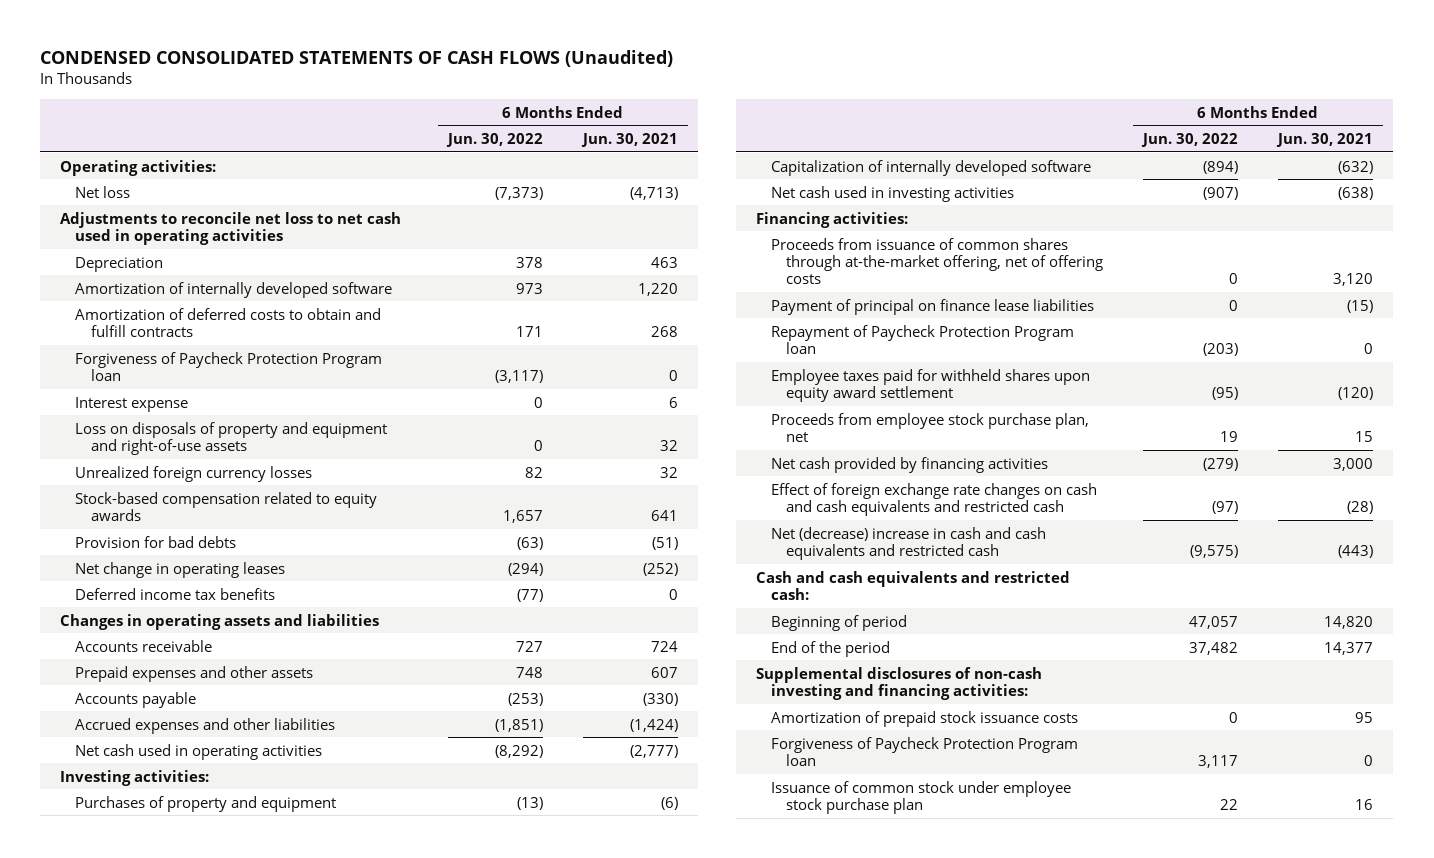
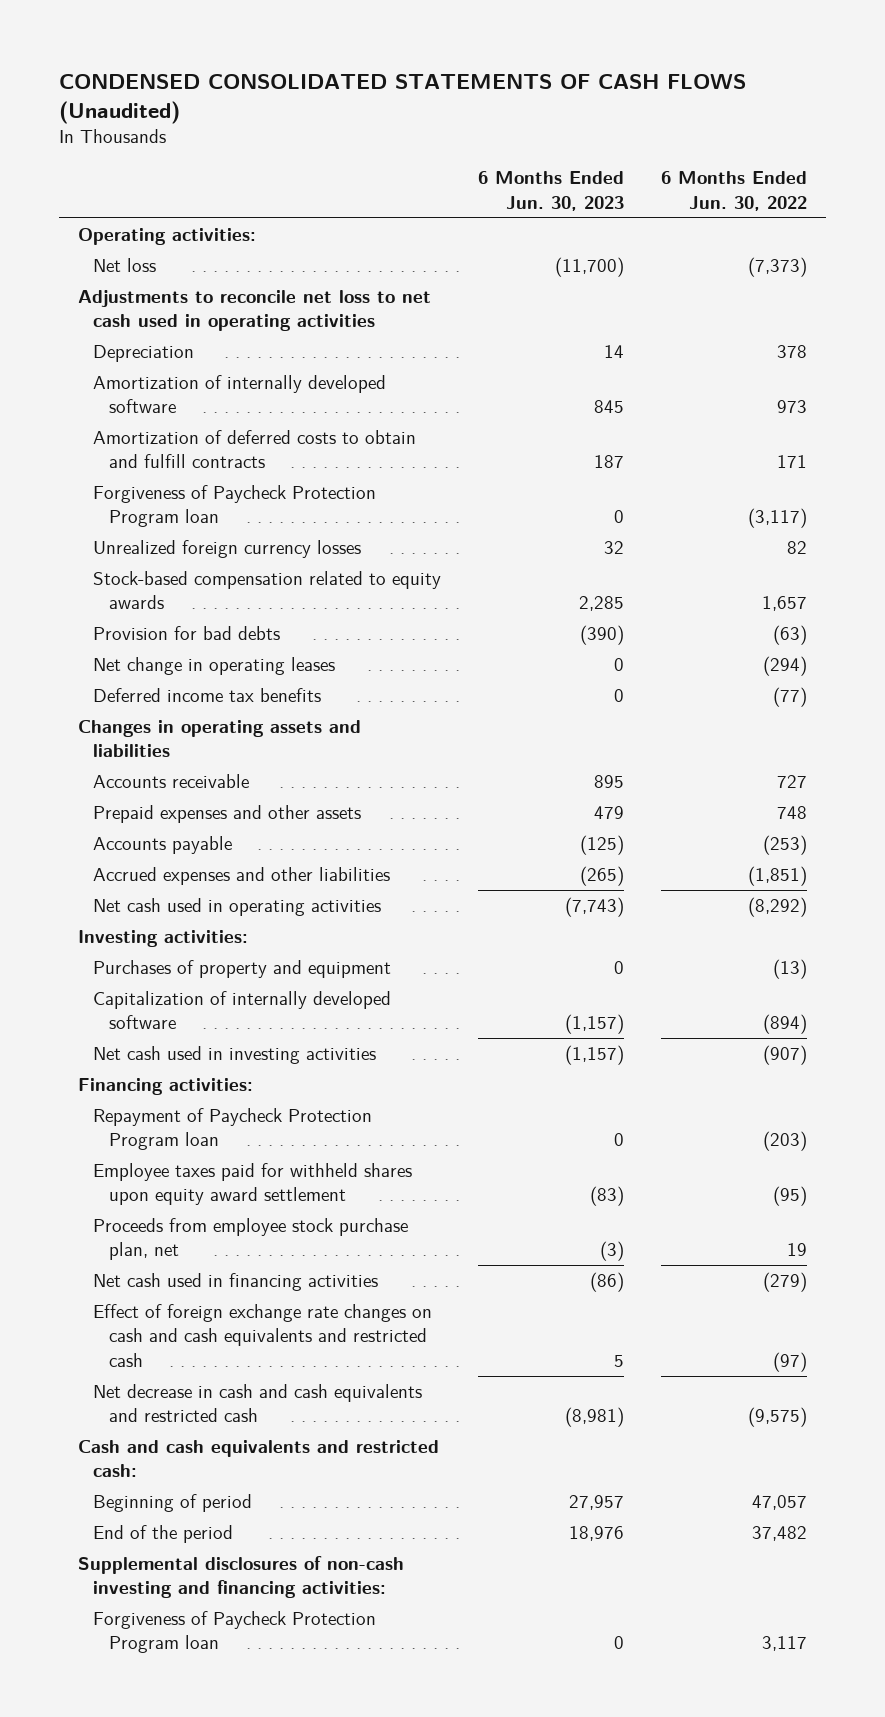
[580,133,678,148] Jun. 30, 2021 -> none
none -> [478,171,625,211] 6 Months Ended Jun. 30, 2023
[75,396,189,412] Interest expense -> none
[75,421,388,456] Loss on disposals of property and equipment and right-of-use assets -> none
[770,237,1104,285] Proceeds from issuance of common shares through at-the-market offering, net of offering costs -> none
[770,298,1094,315] Payment of principal on finance lease liabilities -> none
[770,456,1048,473] Net cash provided by financing activities -> [93,1273,379,1292] Net cash used in financing activities
[770,526,1046,561] Net (decrease) increase in cash and cash equivalents and restricted cash -> [93,1384,423,1423] Net decrease in cash and cash equivalents and restricted cash
[770,710,1078,727] Amortization of prepaid stock issuance costs -> none
[770,780,1071,815] Issuance of common stock under employee stock purchase plan -> none

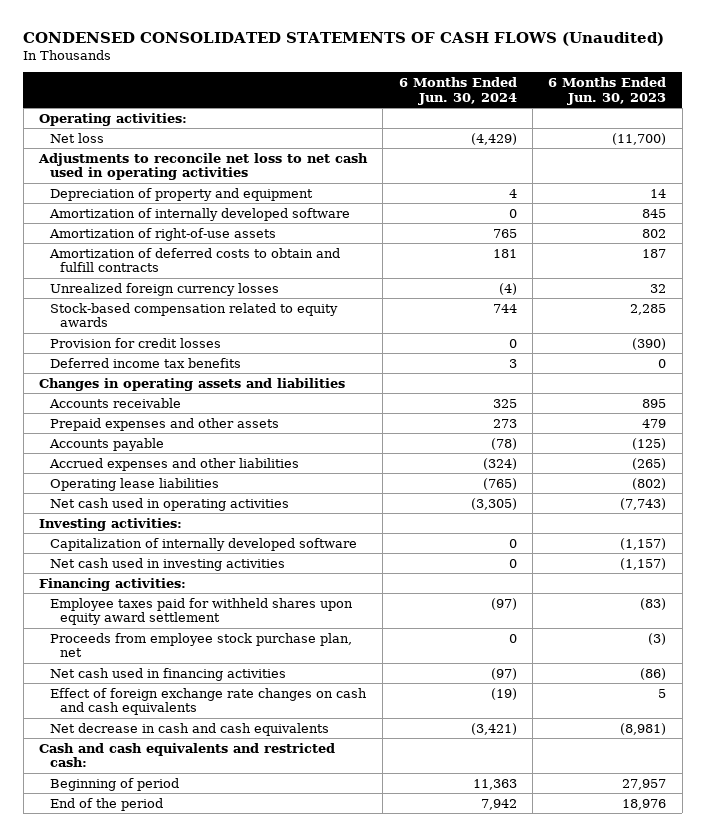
[661,171,808,211] 6 Months Ended Jun. 30, 2022 -> none
none -> [398,76,517,105] 6 Months Ended Jun. 30, 2024
[93,345,195,363] Depreciation -> [49,187,313,201] Depreciation of property and equipment
none -> [48,227,276,241] Amortization of right-of-use assets
[93,485,377,528] Forgiveness of Paycheck Protection Program loan -> none
[93,657,336,676] Net change in operating leases -> none
[93,626,281,641] Provision for bad debts -> [49,337,221,348] Provision for credit losses
none -> [49,477,219,491] Operating lease liabilities
[93,960,392,979] Purchases of property and equipment -> none
[93,1108,373,1151] Repayment of Paycheck Protection Program loan -> none
[93,1304,433,1367] Effect of foreign exchange rate changes on cash and cash equivalents and restricted cash -> [49,687,367,716] Effect of foreign exchange rate changes on cash and cash equivalents
[93,1384,423,1423] Net decrease in cash and cash equivalents and restricted cash -> [49,722,329,736] Net decrease in cash and cash equivalents
[77,1556,404,1599] Supplemental disclosures of non-cash investing and financing activities: -> none
[93,1611,377,1654] Forgiveness of Paycheck Protection Program loan -> none

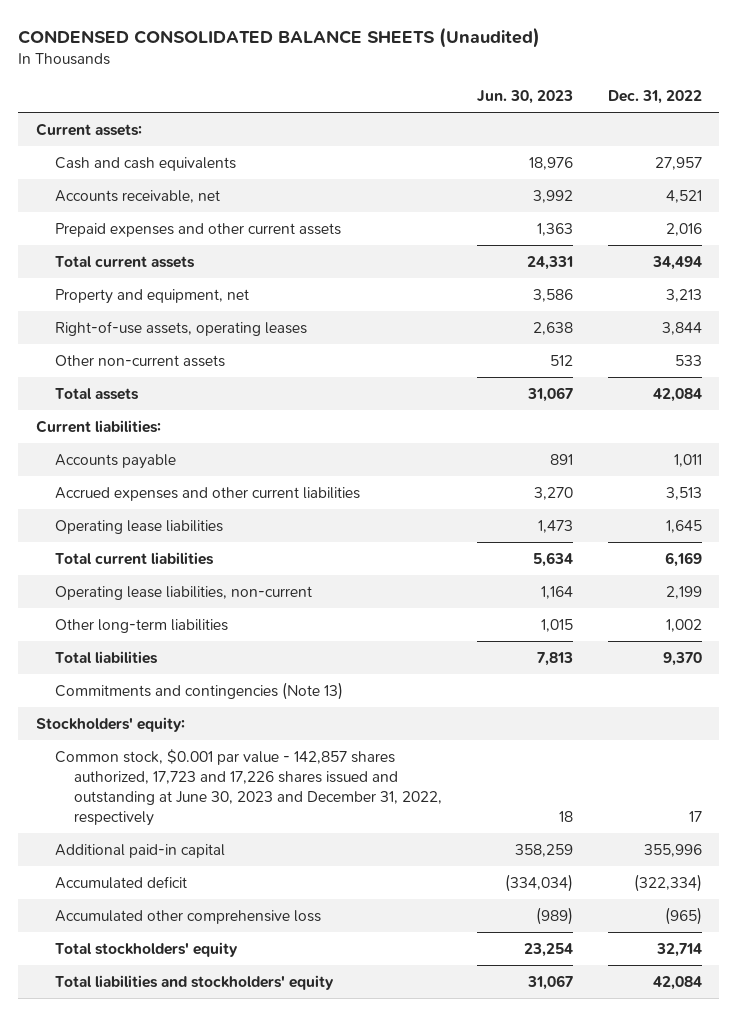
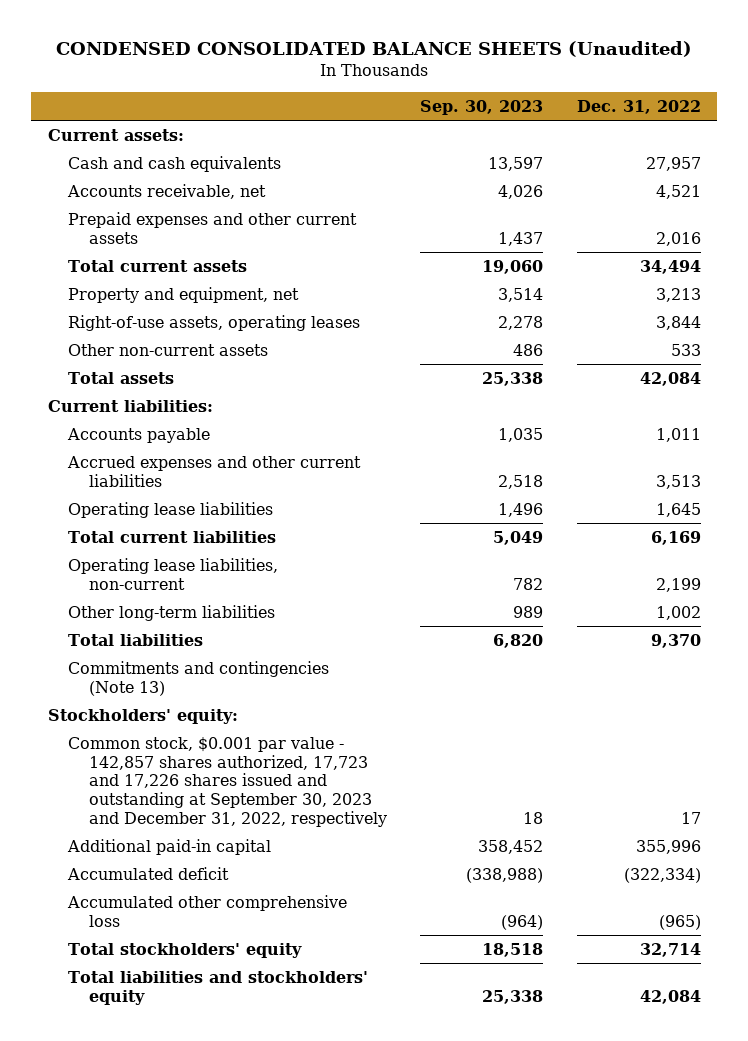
[476,90,573,105] Jun. 30, 2023 -> none
none -> [420,99,544,115] Sep. 30, 2023
[54,748,443,827] Common stock, $0.001 par value - 142,857 shares authorized, 17,723 and 17,226 shares issued and outstanding at June 30, 2023 and December 31, 2022, respectively -> [68,736,388,827] Common stock, $0.001 par value - 142,857 shares authorized, 17,723 and 17,226 shares issued and outstanding at September 30, 2023 and December 31, 2022, respectively

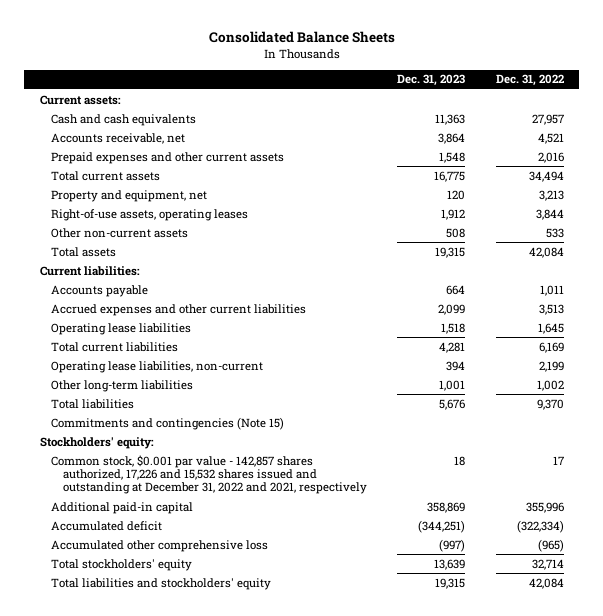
[56,41,693,58] CONDENSED CONSOLIDATED BALANCE SHEETS (Unaudited) -> [208,31,395,44] Consolidated Balance Sheets
[420,99,544,115] Sep. 30, 2023 -> none
none -> [397,74,466,87] Dec. 31, 2023
[68,660,330,696] Commitments and contingencies (Note 13) -> [51,416,285,430] Commitments and contingencies (Note 15)
[68,736,388,827] Common stock, $0.001 par value - 142,857 shares authorized, 17,723 and 17,226 shares issued and outstanding at September 30, 2023 and December 31, 2022, respectively -> [51,454,367,495] Common stock, $0.001 par value - 142,857 shares authorized, 17,226 and 15,532 shares issued and outstanding at December 31, 2022 and 2021, respectively

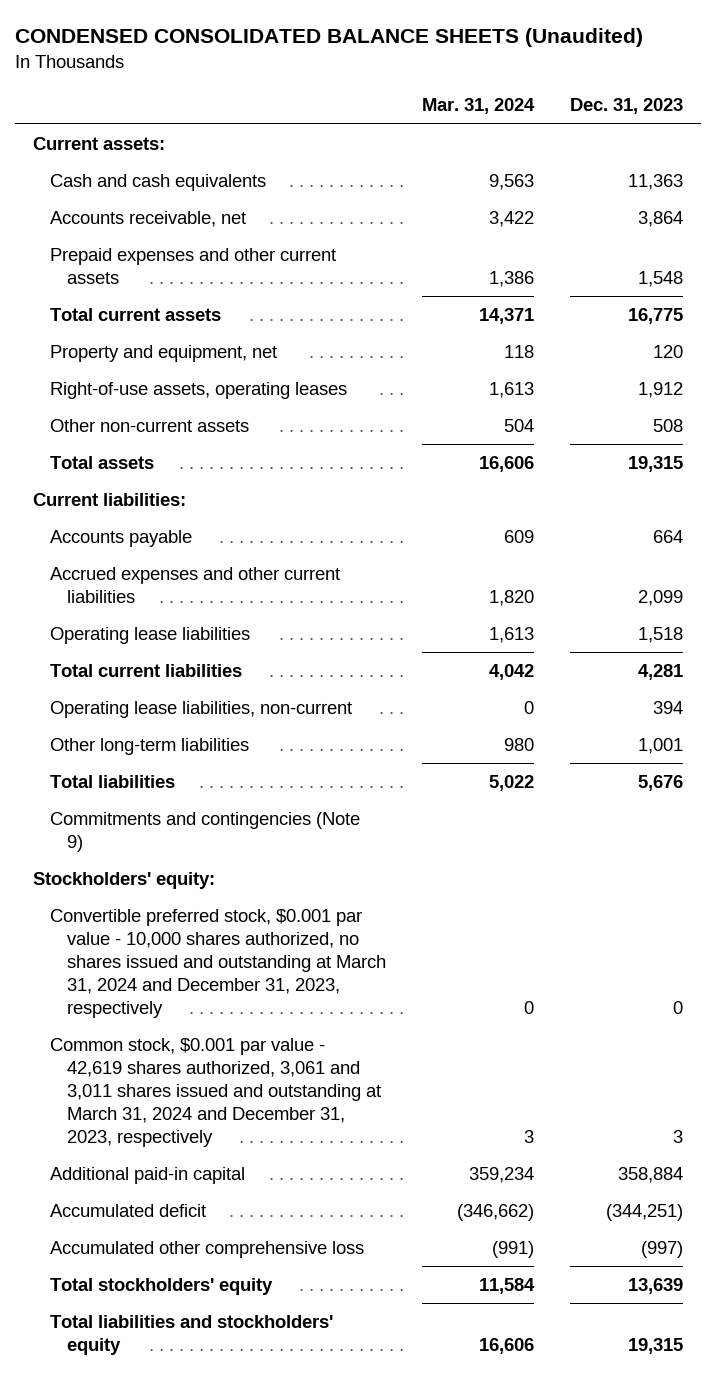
[208,31,395,44] Consolidated Balance Sheets -> [14,28,643,48] CONDENSED CONSOLIDATED BALANCE SHEETS (Unaudited)
[495,74,564,87] Dec. 31, 2022 -> none
none -> [422,98,536,115] Mar. 31, 2024
[51,416,285,430] Commitments and contingencies (Note 15) -> [50,811,361,852] Commitments and contingencies (Note 9)
none -> [50,908,387,1019] Convertible preferred stock, $0.001 par value - 10,000 shares authorized, no shares issued and outstanding at March 31, 2024 and December 31, 2023, respectively
[51,454,367,495] Common stock, $0.001 par value - 142,857 shares authorized, 17,226 and 15,532 shares issued and outstanding at December 31, 2022 and 2021, respectively -> [50,1037,382,1148] Common stock, $0.001 par value - 42,619 shares authorized, 3,061 and 3,011 shares issued and outstanding at March 31, 2024 and December 31, 2023, respectively
[454,455,466,466] 18 -> [673,1130,684,1144] 3
[427,501,466,513] 358,869 -> [618,1166,684,1183] 358,884

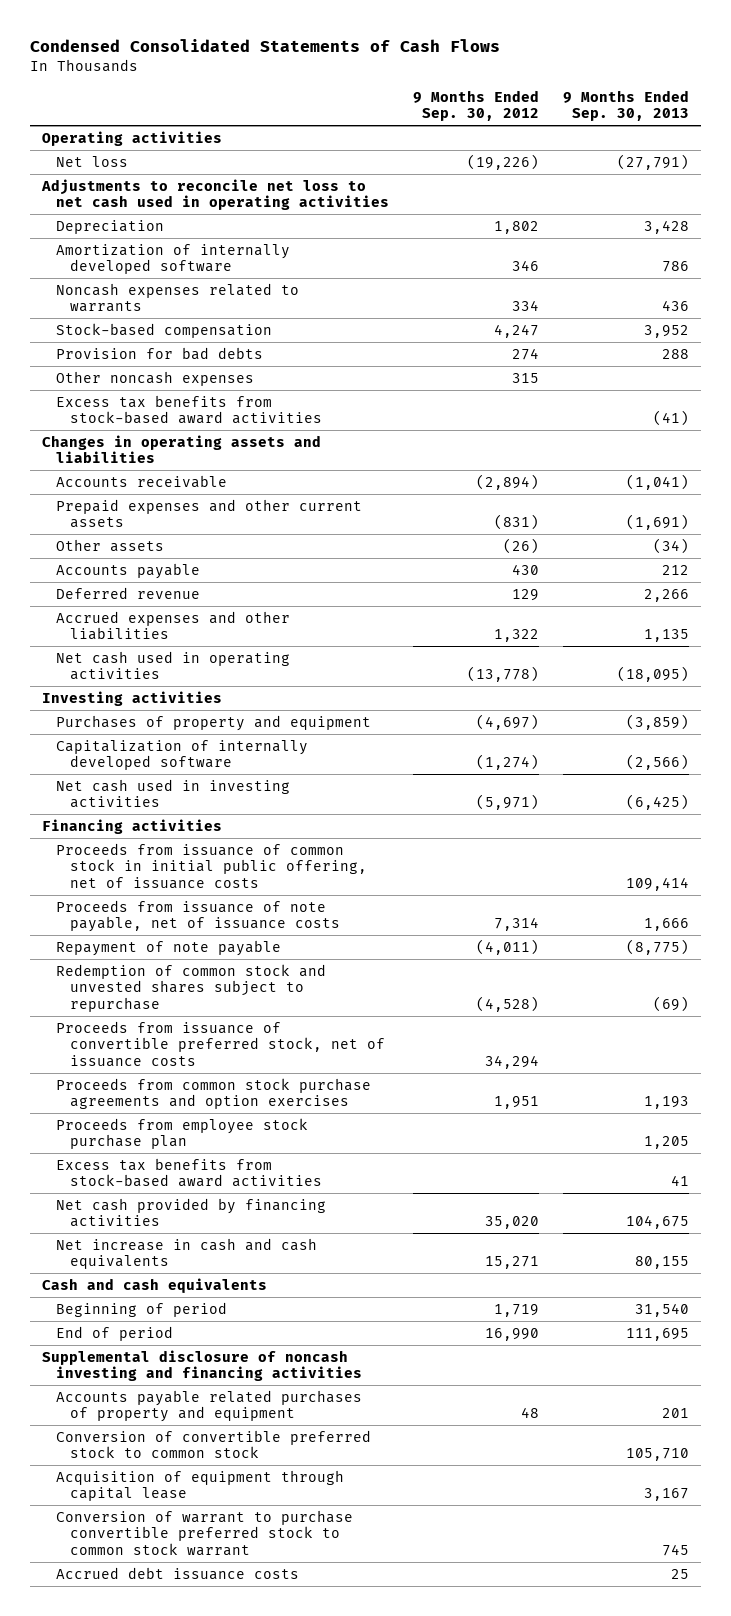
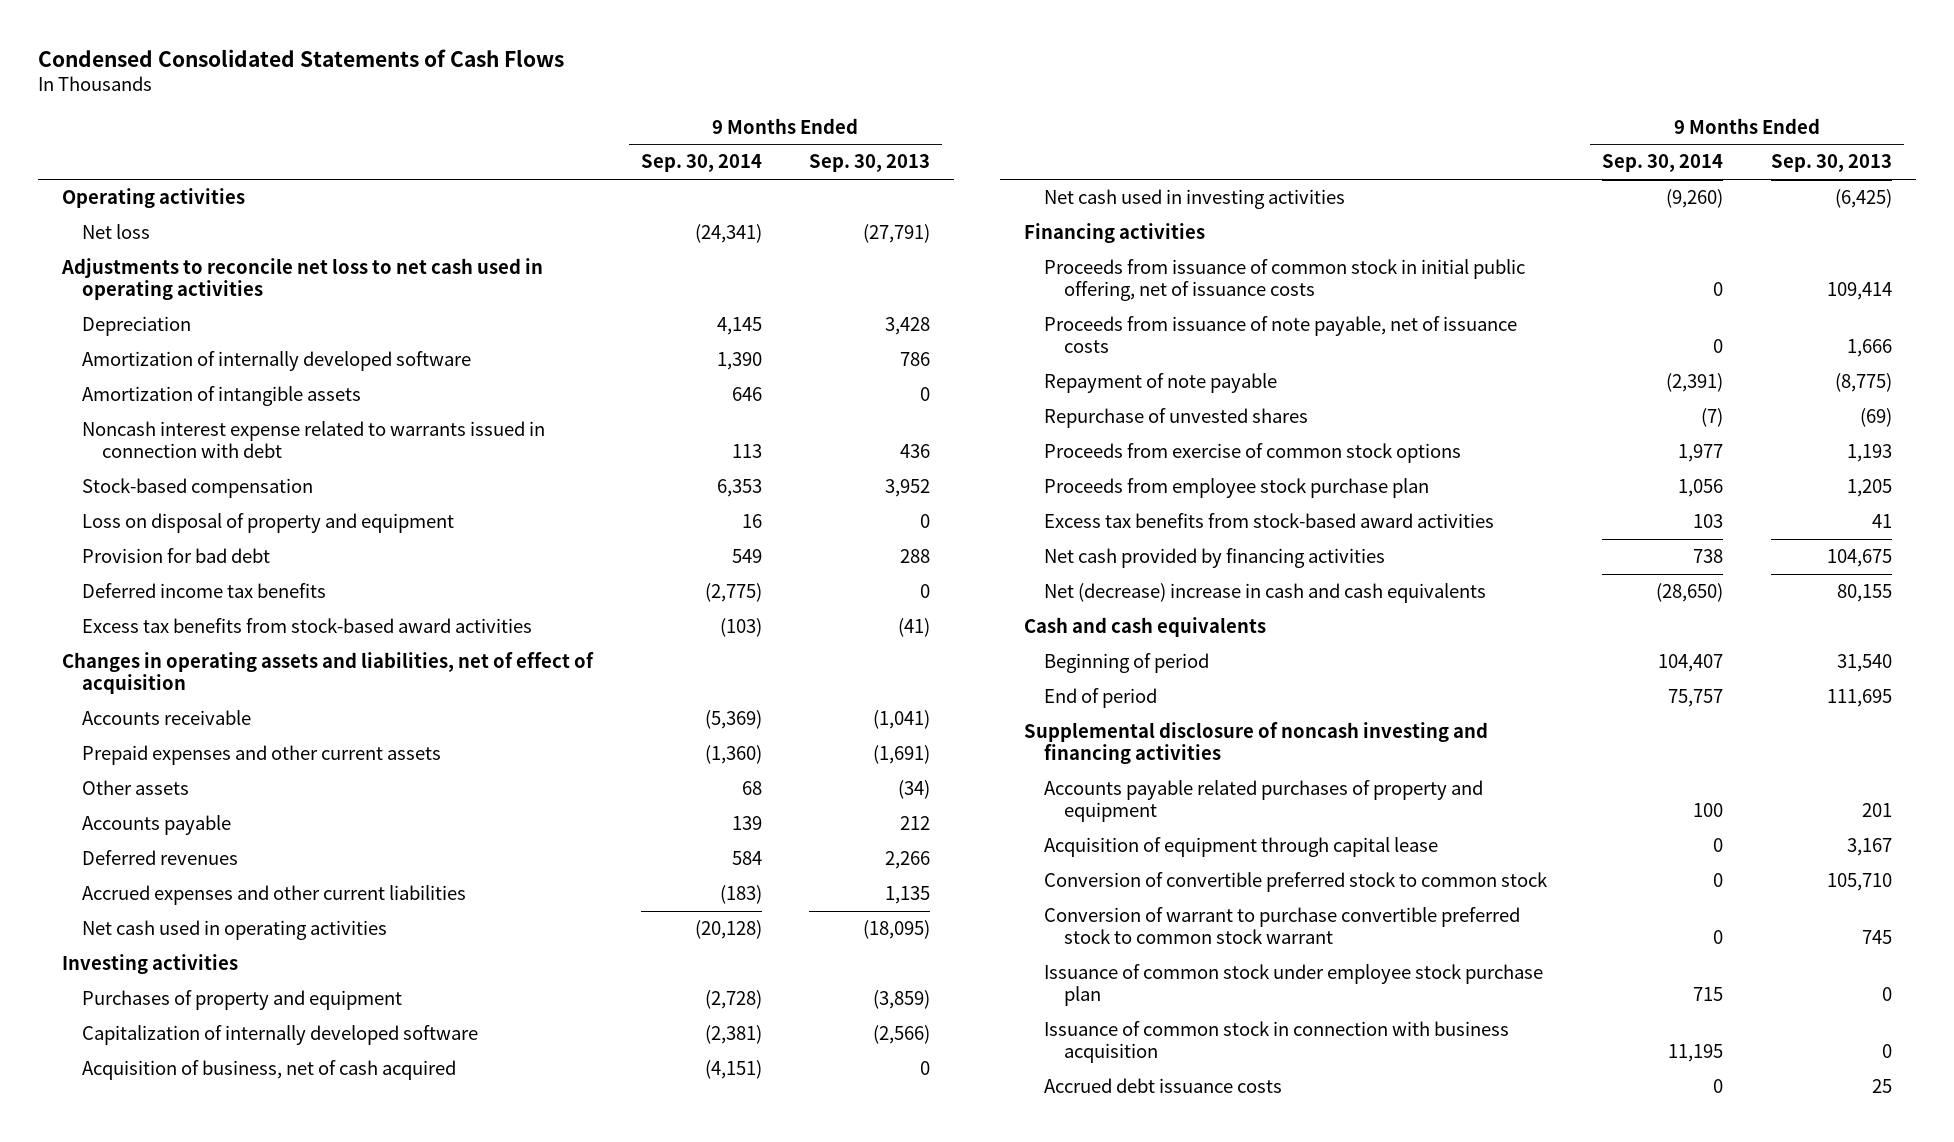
[412,89,539,122] 9 Months Ended Sep. 30, 2012 -> none
none -> [640,154,762,173] Sep. 30, 2014
none -> [82,386,362,407] Amortization of intangible assets
[56,282,300,313] Noncash expenses related to warrants -> [82,421,546,458] Noncash interest expense related to warrants issued in connection with debt
[56,370,255,386] Other noncash expenses -> none
none -> [82,513,455,534] Loss on disposal of property and equipment
[56,346,264,360] Provision for bad debts -> [82,548,271,564] Provision for bad debt
none -> [82,583,327,599] Deferred income tax benefits
[41,434,321,464] Changes in operating assets and liabilities -> [61,652,594,694] Changes in operating assets and liabilities, net of effect of acquisition
[56,586,201,599] Deferred revenue -> [82,850,239,866] Deferred revenues
[56,610,291,641] Accrued expenses and other liabilities -> [82,885,467,906] Accrued expenses and other current liabilities
none -> [82,1060,457,1081] Acquisition of business, net of cash acquired
[56,1020,386,1067] Proceeds from issuance of convertible preferred stock, net of issuance costs -> none
[56,963,327,1012] Redemption of common stock and unvested shares subject to repurchase -> [1043,408,1308,429] Repurchase of unvested shares
[56,1077,372,1110] Proceeds from common stock purchase agreements and option exercises -> [1043,443,1461,464] Proceeds from exercise of common stock options
[56,1237,318,1270] Net increase in cash and cash equivalents -> [1043,583,1486,604] Net (decrease) increase in cash and cash equivalents
[56,1429,372,1459] Conversion of convertible preferred stock to common stock -> [1043,872,1548,893] Conversion of convertible preferred stock to common stock
none -> [1043,964,1543,1006] Issuance of common stock under employee stock purchase plan
none -> [1043,1021,1509,1063] Issuance of common stock in connection with business acquisition

